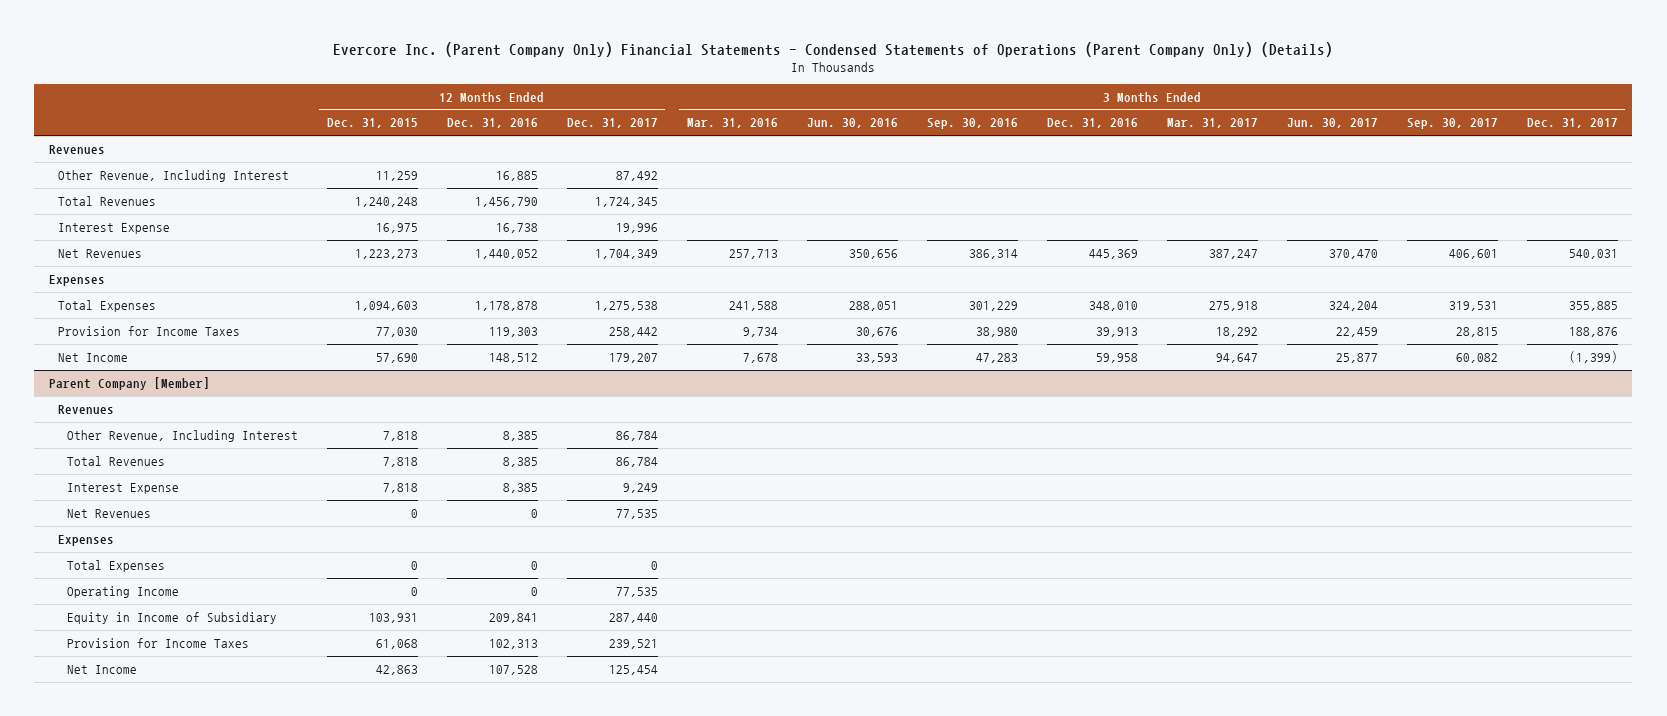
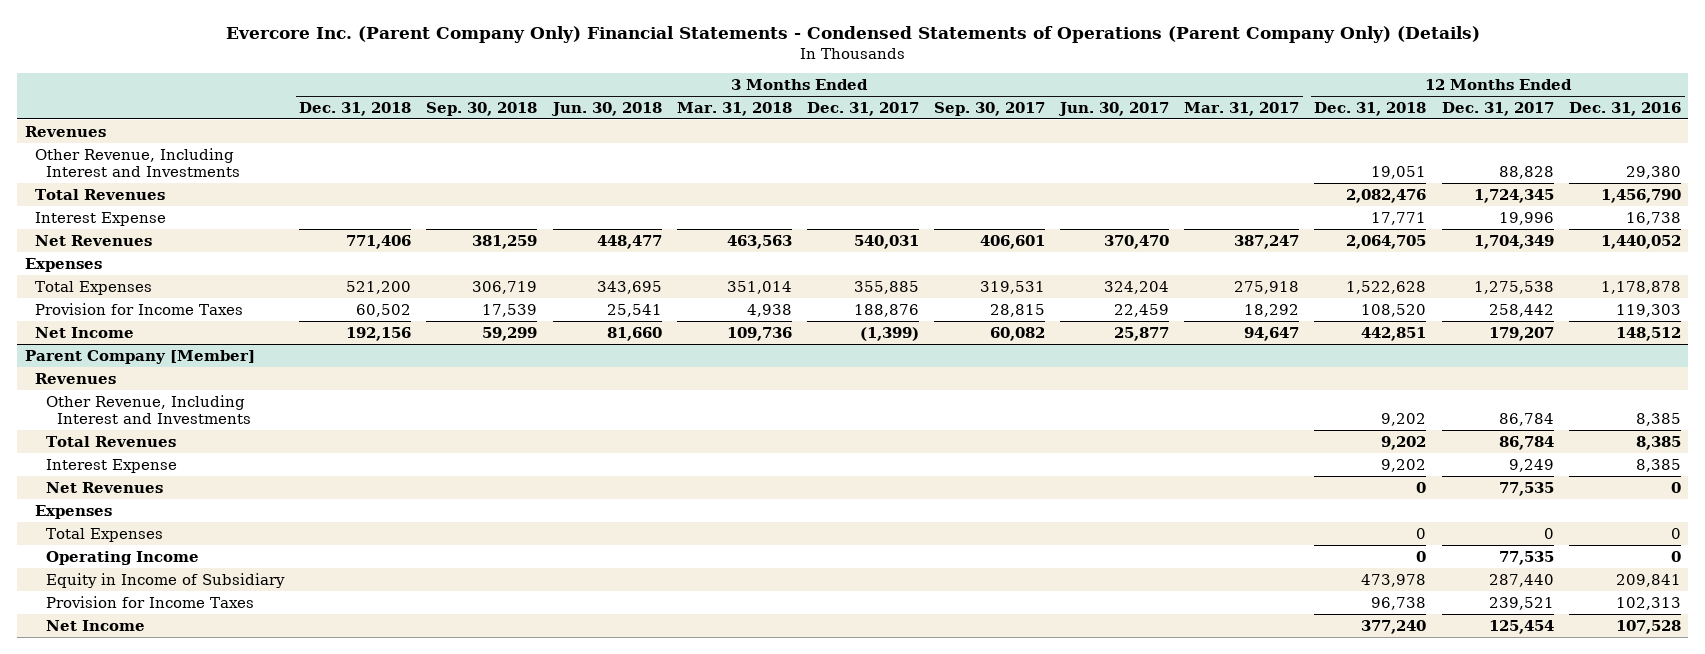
[326,118,418,129] Dec. 31, 2015 -> none
[686,118,778,129] Mar. 31, 2016 -> none
[806,118,898,129] Jun. 30, 2016 -> none
[926,118,1018,130] Sep. 30, 2016 -> none
[1046,118,1138,129] Dec. 31, 2016 -> none
none -> [299,101,412,116] Dec. 31, 2018
none -> [426,101,538,116] Sep. 30, 2018
none -> [550,101,662,116] Jun. 30, 2018
none -> [676,101,792,116] Mar. 31, 2018
none -> [1314,101,1427,116] Dec. 31, 2018
[57,169,289,182] Other Revenue, Including Interest -> [35,147,241,177] Other Revenue, Including Interest and Investments
[495,170,538,181] 16,885 -> [1625,165,1681,179] 29,380
[615,170,658,181] 87,492 -> [1498,165,1554,179] 88,828
[66,429,298,442] Other Revenue, Including Interest -> [46,394,251,424] Other Revenue, Including Interest and Investments

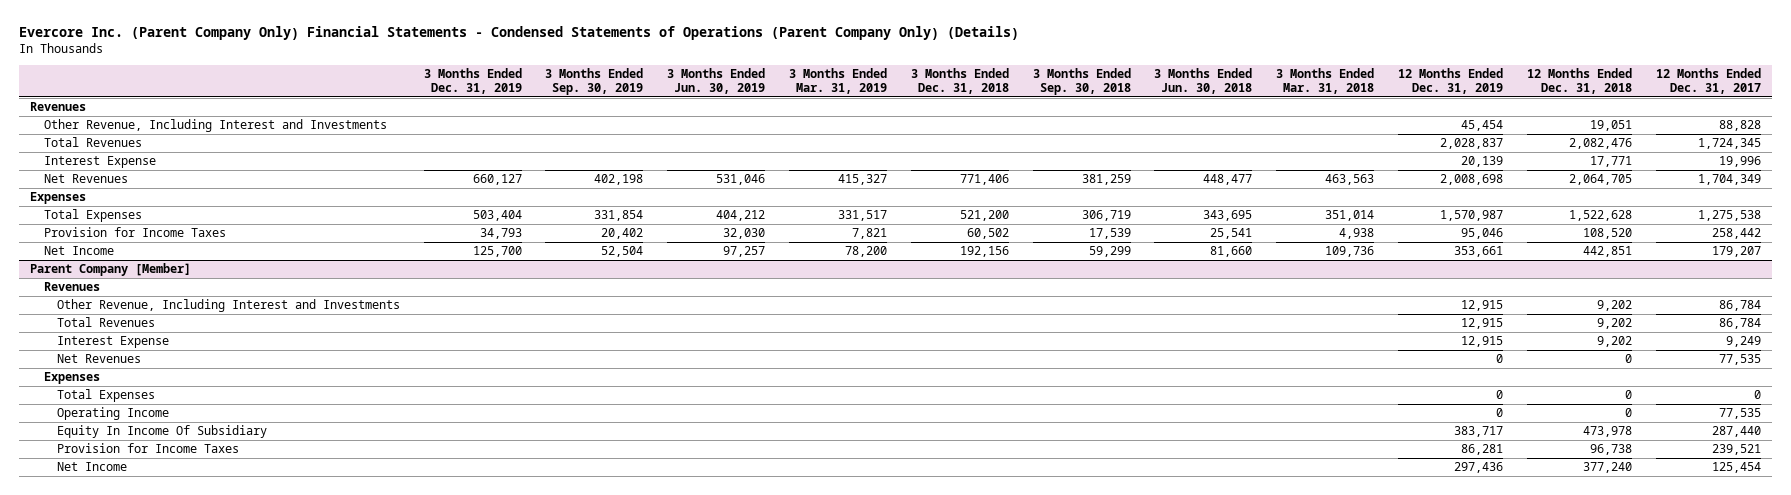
[806,101,919,116] Dec. 31, 2017 -> none
[934,101,1046,116] Sep. 30, 2017 -> none
[1058,101,1170,116] Jun. 30, 2017 -> none
[1184,101,1300,116] Mar. 31, 2017 -> none
[1568,101,1681,116] Dec. 31, 2016 -> none
none -> [423,68,522,95] 3 Months Ended Dec. 31, 2019
none -> [545,68,644,96] 3 Months Ended Sep. 30, 2019
none -> [667,68,766,95] 3 Months Ended Jun. 30, 2019
none -> [788,68,887,95] 3 Months Ended Mar. 31, 2019
none -> [1397,68,1503,95] 12 Months Ended Dec. 31, 2019
[46,572,286,588] Equity in Income of Subsidiary -> [56,425,267,439] Equity In Income Of Subsidiary

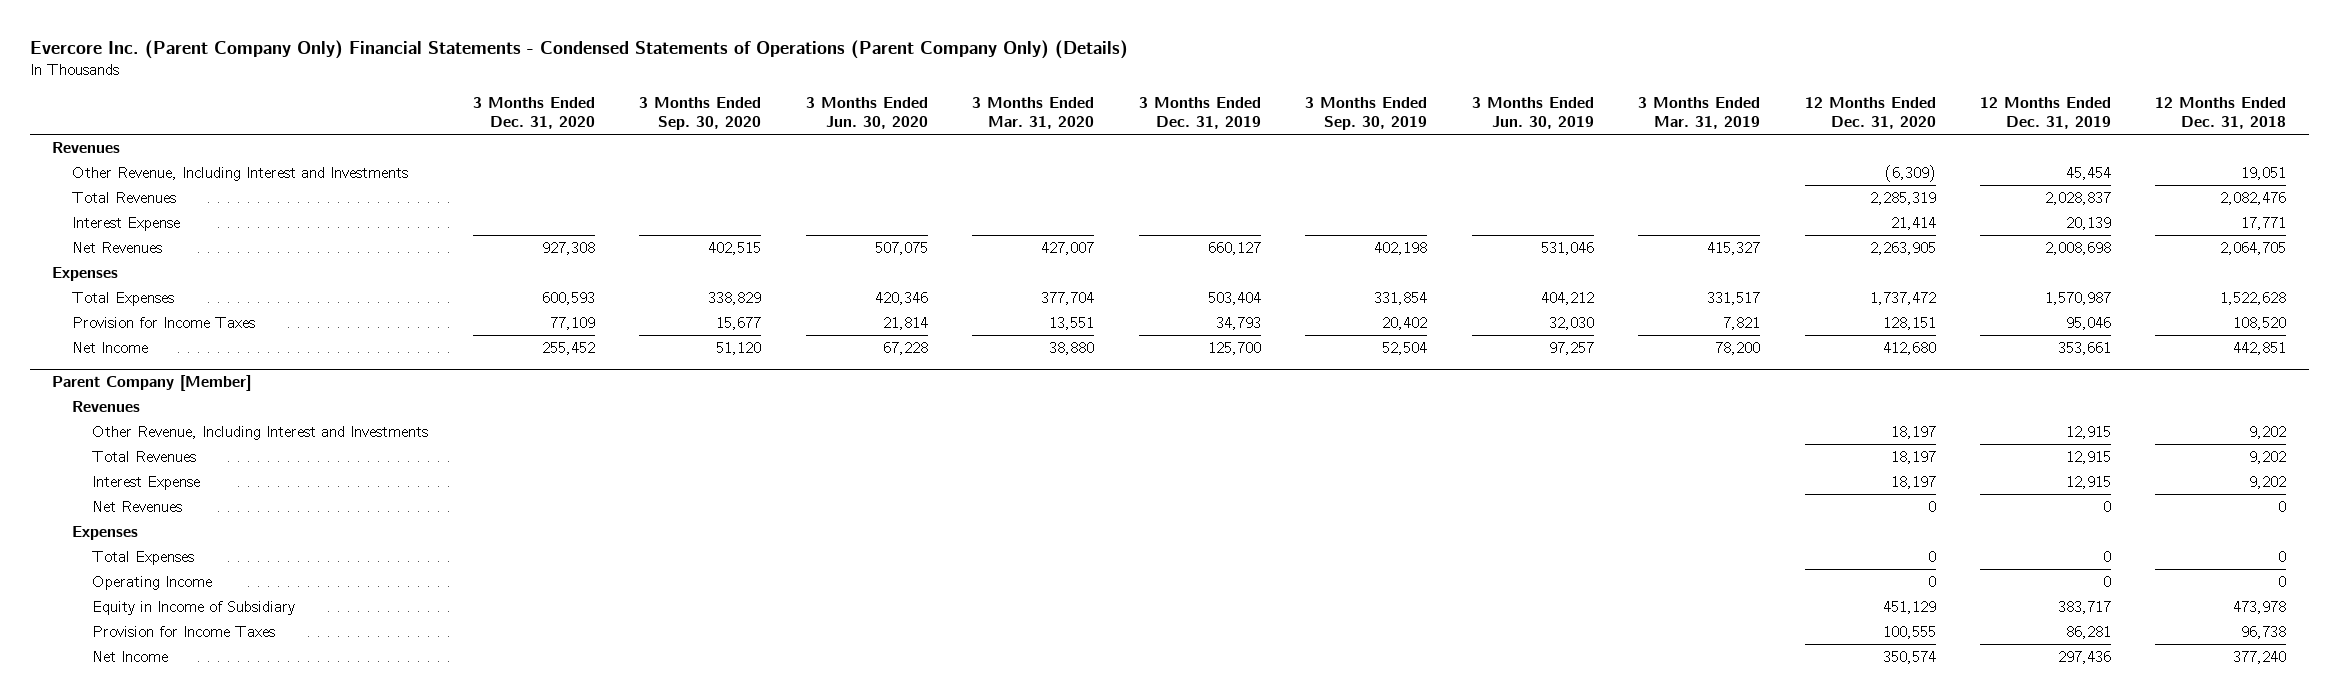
[910,68,1009,95] 3 Months Ended Dec. 31, 2018 -> none
[1032,68,1131,96] 3 Months Ended Sep. 30, 2018 -> none
[1154,68,1253,95] 3 Months Ended Jun. 30, 2018 -> none
[1276,68,1375,95] 3 Months Ended Mar. 31, 2018 -> none
[1655,68,1761,95] 12 Months Ended Dec. 31, 2017 -> none
none -> [472,97,595,129] 3 Months Ended Dec. 31, 2020
none -> [639,97,762,130] 3 Months Ended Sep. 30, 2020
none -> [805,97,928,129] 3 Months Ended Jun. 30, 2020
none -> [972,97,1095,129] 3 Months Ended Mar. 31, 2020
none -> [1804,97,1936,129] 12 Months Ended Dec. 31, 2020
[56,425,267,439] Equity In Income Of Subsidiary -> [92,600,296,615] Equity in Income of Subsidiary

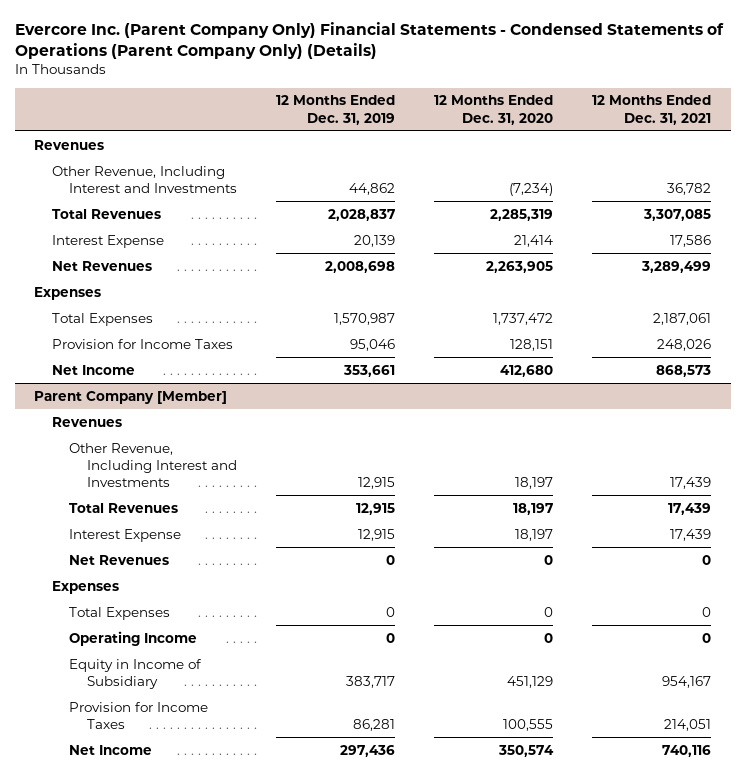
[472,97,595,129] 3 Months Ended Dec. 31, 2020 -> none
[639,97,762,130] 3 Months Ended Sep. 30, 2020 -> none
[805,97,928,129] 3 Months Ended Jun. 30, 2020 -> none
[972,97,1095,129] 3 Months Ended Mar. 31, 2020 -> none
[1138,97,1261,129] 3 Months Ended Dec. 31, 2019 -> none
[1305,97,1428,130] 3 Months Ended Sep. 30, 2019 -> none
[1471,97,1594,129] 3 Months Ended Jun. 30, 2019 -> none
[1638,97,1761,129] 3 Months Ended Mar. 31, 2019 -> none
[2155,97,2287,129] 12 Months Ended Dec. 31, 2018 -> none
none -> [592,95,712,125] 12 Months Ended Dec. 31, 2021
[1884,164,1936,182] (6,309) -> [509,182,554,196] (7,234)
[2066,166,2112,180] 45,454 -> [349,182,396,195] 44,862

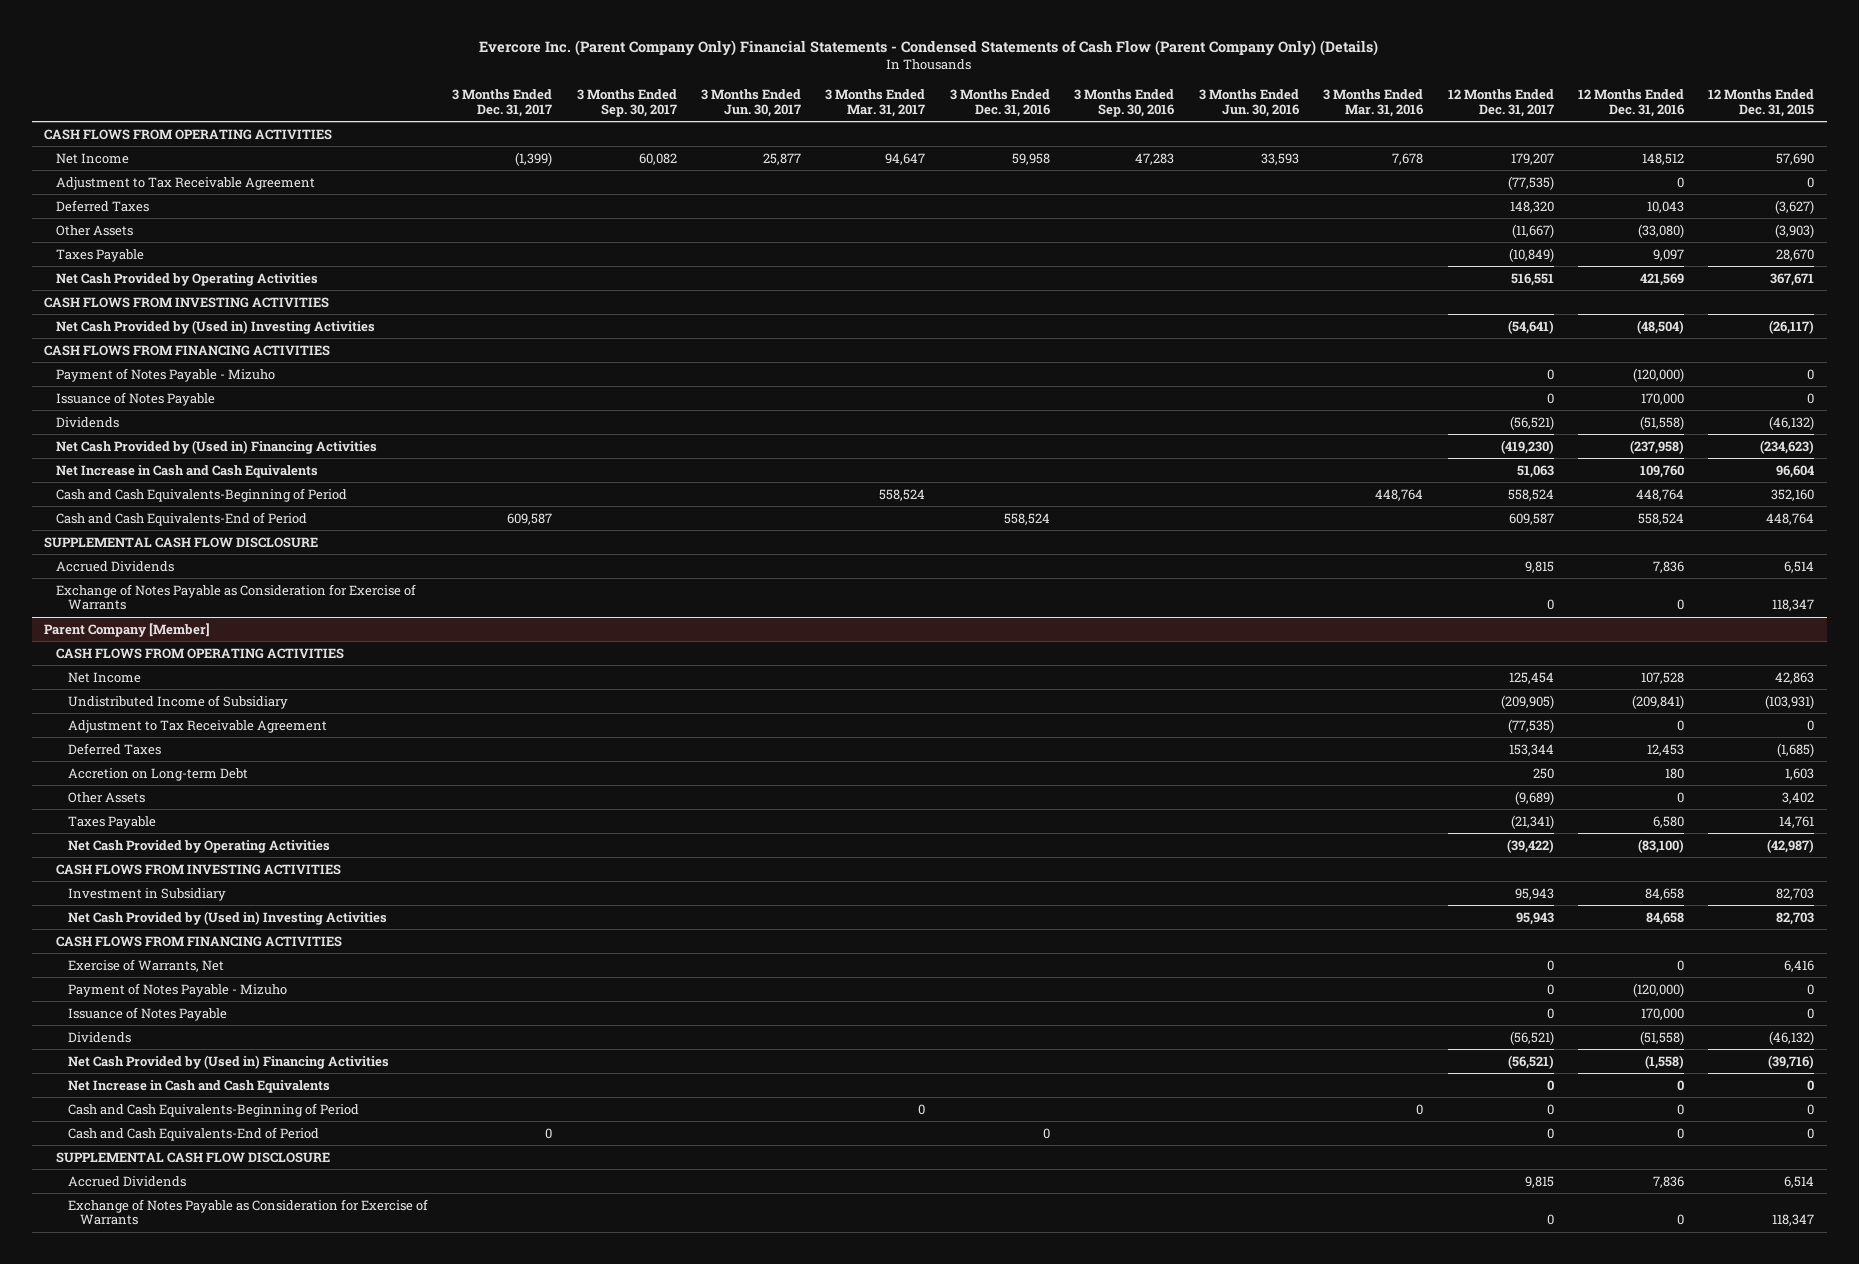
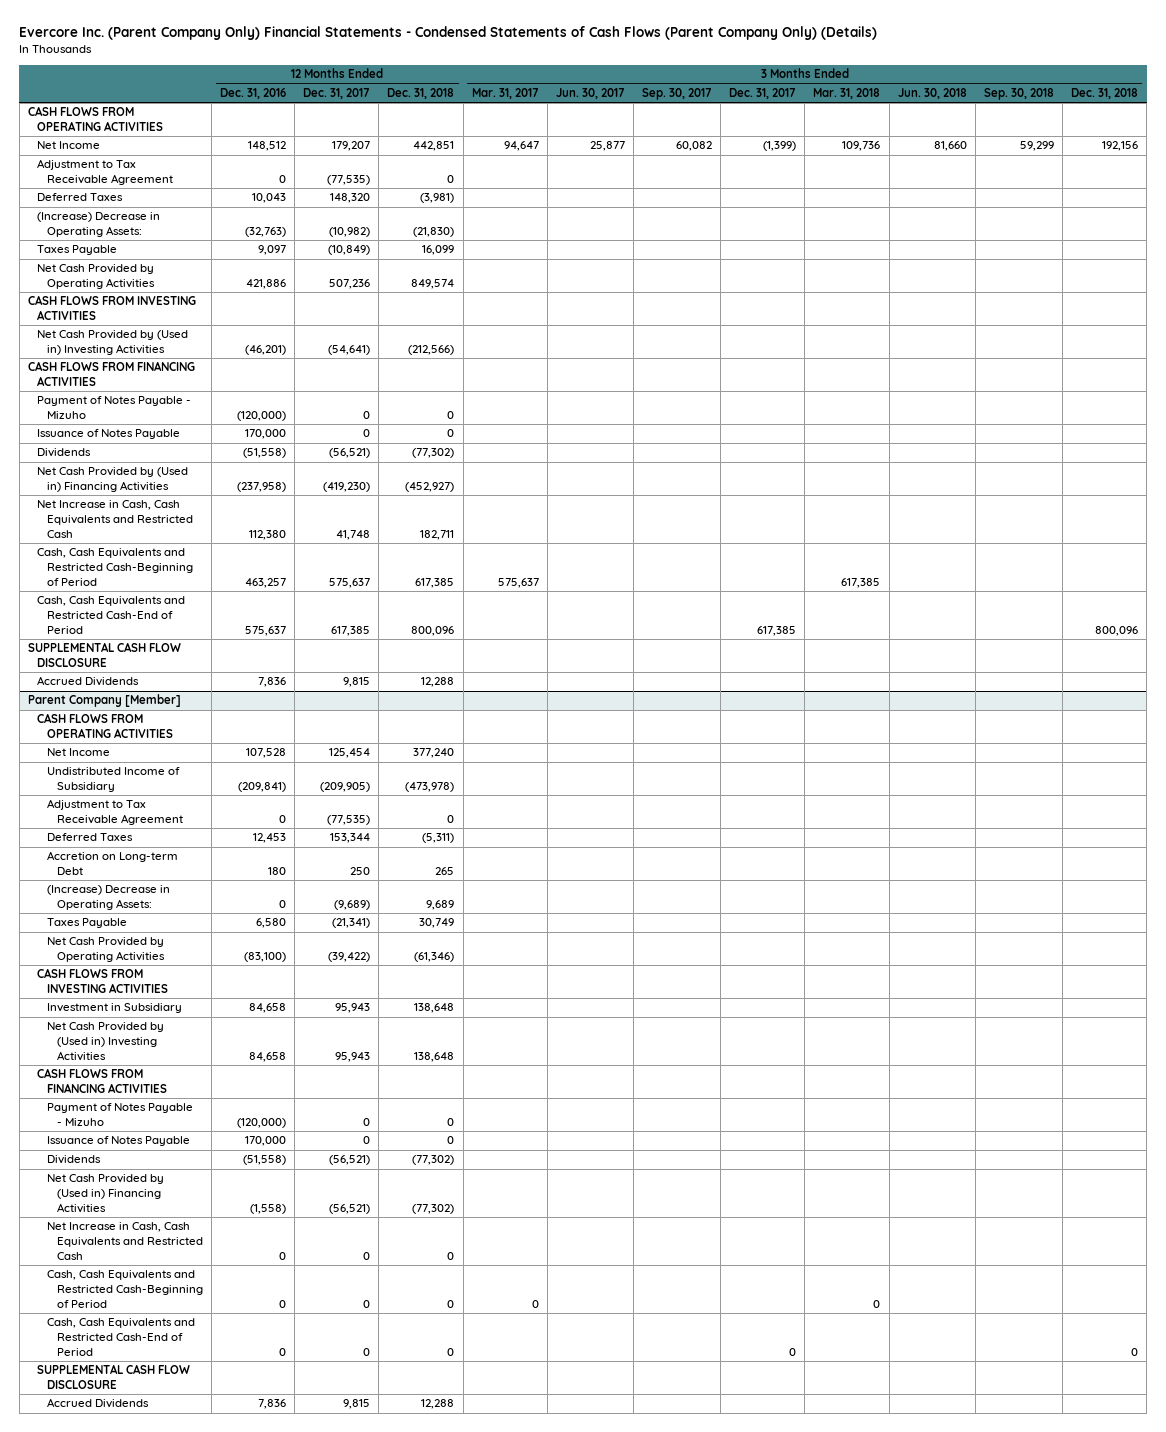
[479,40,1379,57] Evercore Inc. (Parent Company Only) Financial Statements - Condensed Statements of Cash Flow (Parent Company Only) (Details) -> [19,26,878,41] Evercore Inc. (Parent Company Only) Financial Statements - Condensed Statements of Cash Flows (Parent Company Only) (Details)
[949,88,1050,117] 3 Months Ended Dec. 31, 2016 -> none
[1074,88,1175,117] 3 Months Ended Sep. 30, 2016 -> none
[1198,88,1299,117] 3 Months Ended Jun. 30, 2016 -> none
[1323,88,1424,117] 3 Months Ended Mar. 31, 2016 -> none
[1708,88,1815,117] 12 Months Ended Dec. 31, 2015 -> none
none -> [387,87,455,99] Dec. 31, 2018
none -> [813,87,881,99] Mar. 31, 2018
none -> [897,87,967,99] Jun. 30, 2018
none -> [983,87,1054,100] Sep. 30, 2018
none -> [1071,87,1139,99] Dec. 31, 2018
[56,224,134,236] Other Assets -> none
none -> [37,212,161,238] (Increase) Decrease in Operating Assets:
[1510,272,1554,286] 516,551 -> [329,279,371,290] 507,236
[1639,272,1684,286] 421,569 -> [245,279,286,290] 421,886
[1636,319,1684,334] (48,504) -> [244,345,286,356] (46,201)
[56,464,319,478] Net Increase in Cash and Cash Equivalents -> [37,500,194,538] Net Increase in Cash, Cash Equivalents and Restricted Cash
[1516,464,1554,478] 51,063 -> [336,529,371,540] 41,748
[1639,464,1684,478] 109,760 -> [248,529,286,540] 112,380
[56,487,348,502] Cash and Cash Equivalents-Beginning of Period -> [37,548,194,586] Cash, Cash Equivalents and Restricted Cash-Beginning of Period
[879,488,926,501] 558,524 -> [497,577,539,588] 575,637
[1507,488,1554,501] 558,524 -> [329,577,371,588] 575,637
[1635,488,1684,501] 448,764 -> [244,577,286,588] 463,257
[56,511,308,526] Cash and Cash Equivalents-End of Period -> [37,596,186,634] Cash, Cash Equivalents and Restricted Cash-End of Period
[507,512,553,525] 609,587 -> [757,625,797,636] 617,385
[1508,512,1554,525] 609,587 -> [331,625,371,636] 617,385
[1637,512,1684,525] 558,524 -> [244,625,286,636] 575,637
[56,583,417,611] Exchange of Notes Payable as Consideration for Exercise of Warrants -> none
[67,791,145,803] Other Assets -> [47,885,171,911] (Increase) Decrease in Operating Assets:
[67,958,224,972] Exercise of Warrants, Net -> none
[67,1079,330,1093] Net Increase in Cash and Cash Equivalents -> [47,1222,203,1260] Net Increase in Cash, Cash Equivalents and Restricted Cash
[67,1102,359,1117] Cash and Cash Equivalents-Beginning of Period -> [47,1270,203,1308] Cash, Cash Equivalents and Restricted Cash-Beginning of Period
[67,1126,319,1141] Cash and Cash Equivalents-End of Period -> [47,1318,196,1356] Cash, Cash Equivalents and Restricted Cash-End of Period
[67,1198,428,1226] Exchange of Notes Payable as Consideration for Exercise of Warrants -> none

